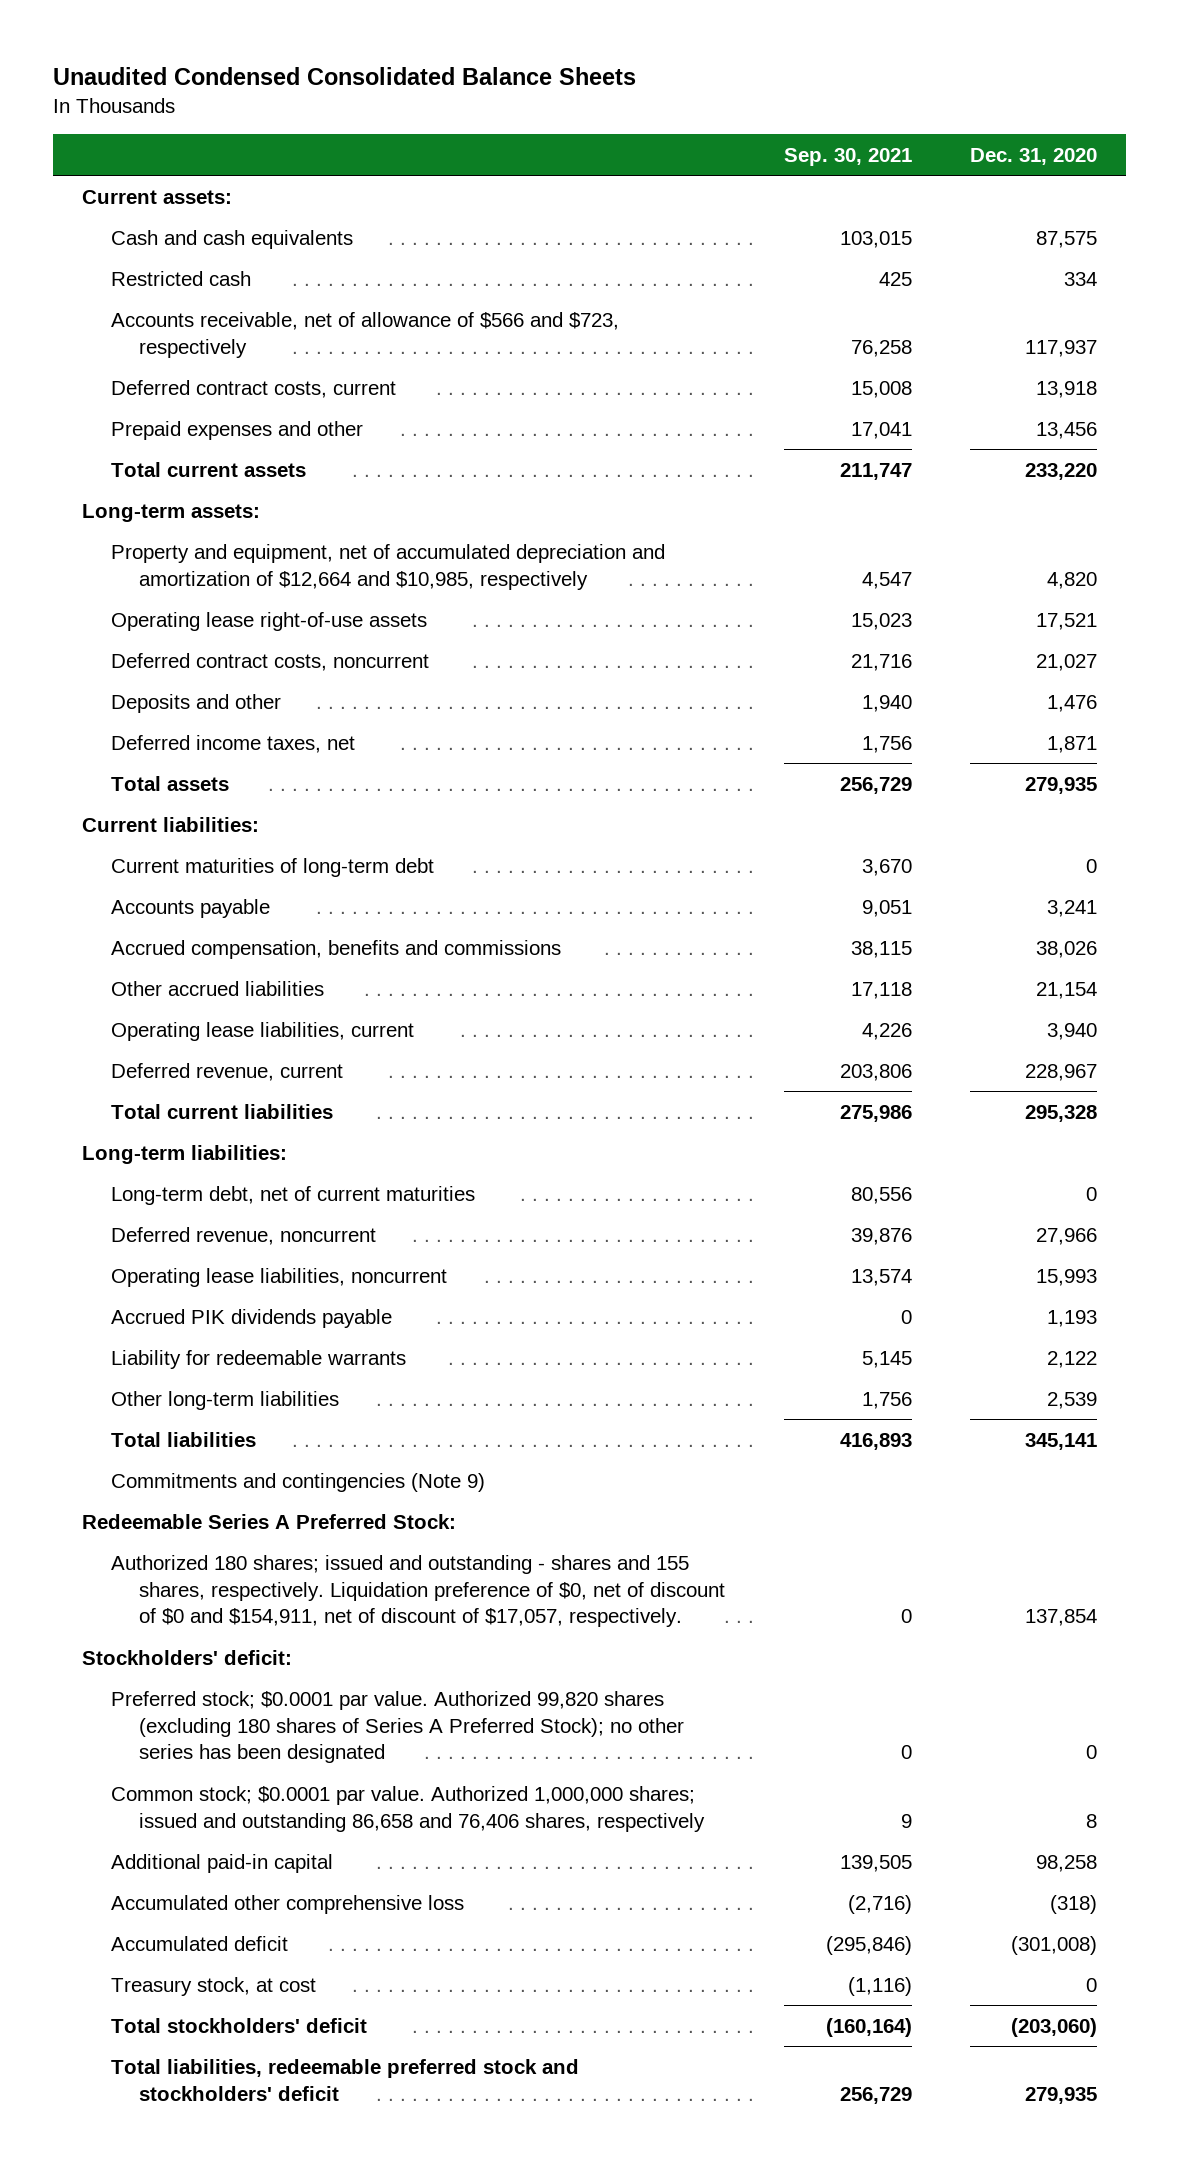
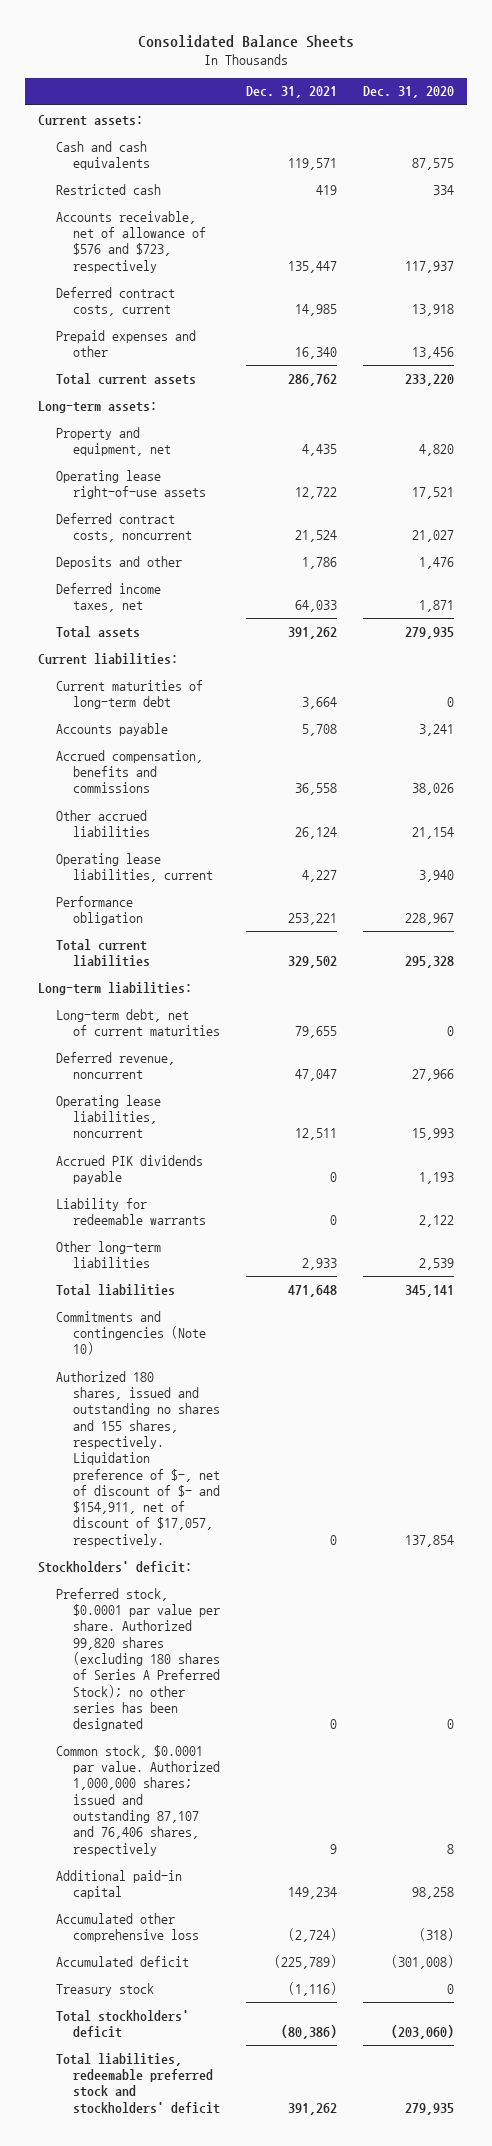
[53,67,637,86] Unaudited Condensed Consolidated Balance Sheets -> [137,35,354,49] Consolidated Balance Sheets
[783,147,912,166] Sep. 30, 2021 -> none
none -> [245,86,337,99] Dec. 31, 2021
[110,311,619,358] Accounts receivable, net of allowance of $566 and $723, respectively -> [55,210,207,273] Accounts receivable, net of allowance of $576 and $723, respectively
[110,543,665,590] Property and equipment, net of accumulated depreciation and amortization of $12,664 and $10,985, respectively -> [55,426,172,457] Property and equipment, net
[110,1062,343,1081] Deferred revenue, current -> [55,895,144,926] Performance obligation
[82,1513,457,1529] Redeemable Series A Preferred Stock: -> none
[110,1472,485,1492] Commitments and contingencies (Note 9) -> [55,1310,207,1356] Commitments and contingencies (Note 10)
[110,1554,726,1628] Authorized 180 shares; issued and outstanding - shares and 155 shares, respectively. Liquidation preference of $0, net of discount of $0 and $154,911, net of discount of $17,057, respectively. -> [55,1370,221,1547] Authorized 180 shares, issued and outstanding no shares and 155 shares, respectively. Liquidation preference of $-, net of discount of $- and $154,911, net of discount of $17,057, respectively.
[110,1690,685,1764] Preferred stock; $0.0001 par value. Authorized 99,820 shares (excluding 180 shares of Series A Preferred Stock); no other series has been designated -> [55,1587,221,1732] Preferred stock, $0.0001 par value per share. Authorized 99,820 shares (excluding 180 shares of Series A Preferred Stock); no other series has been designated
[110,1785,706,1832] Common stock; $0.0001 par value. Authorized 1,000,000 shares; issued and outstanding 86,658 and 76,406 shares, respectively -> [55,1744,221,1856] Common stock, $0.0001 par value. Authorized 1,000,000 shares; issued and outstanding 87,107 and 76,406 shares, respectively
[110,1976,316,1996] Treasury stock, at cost -> [55,1982,154,1996] Treasury stock

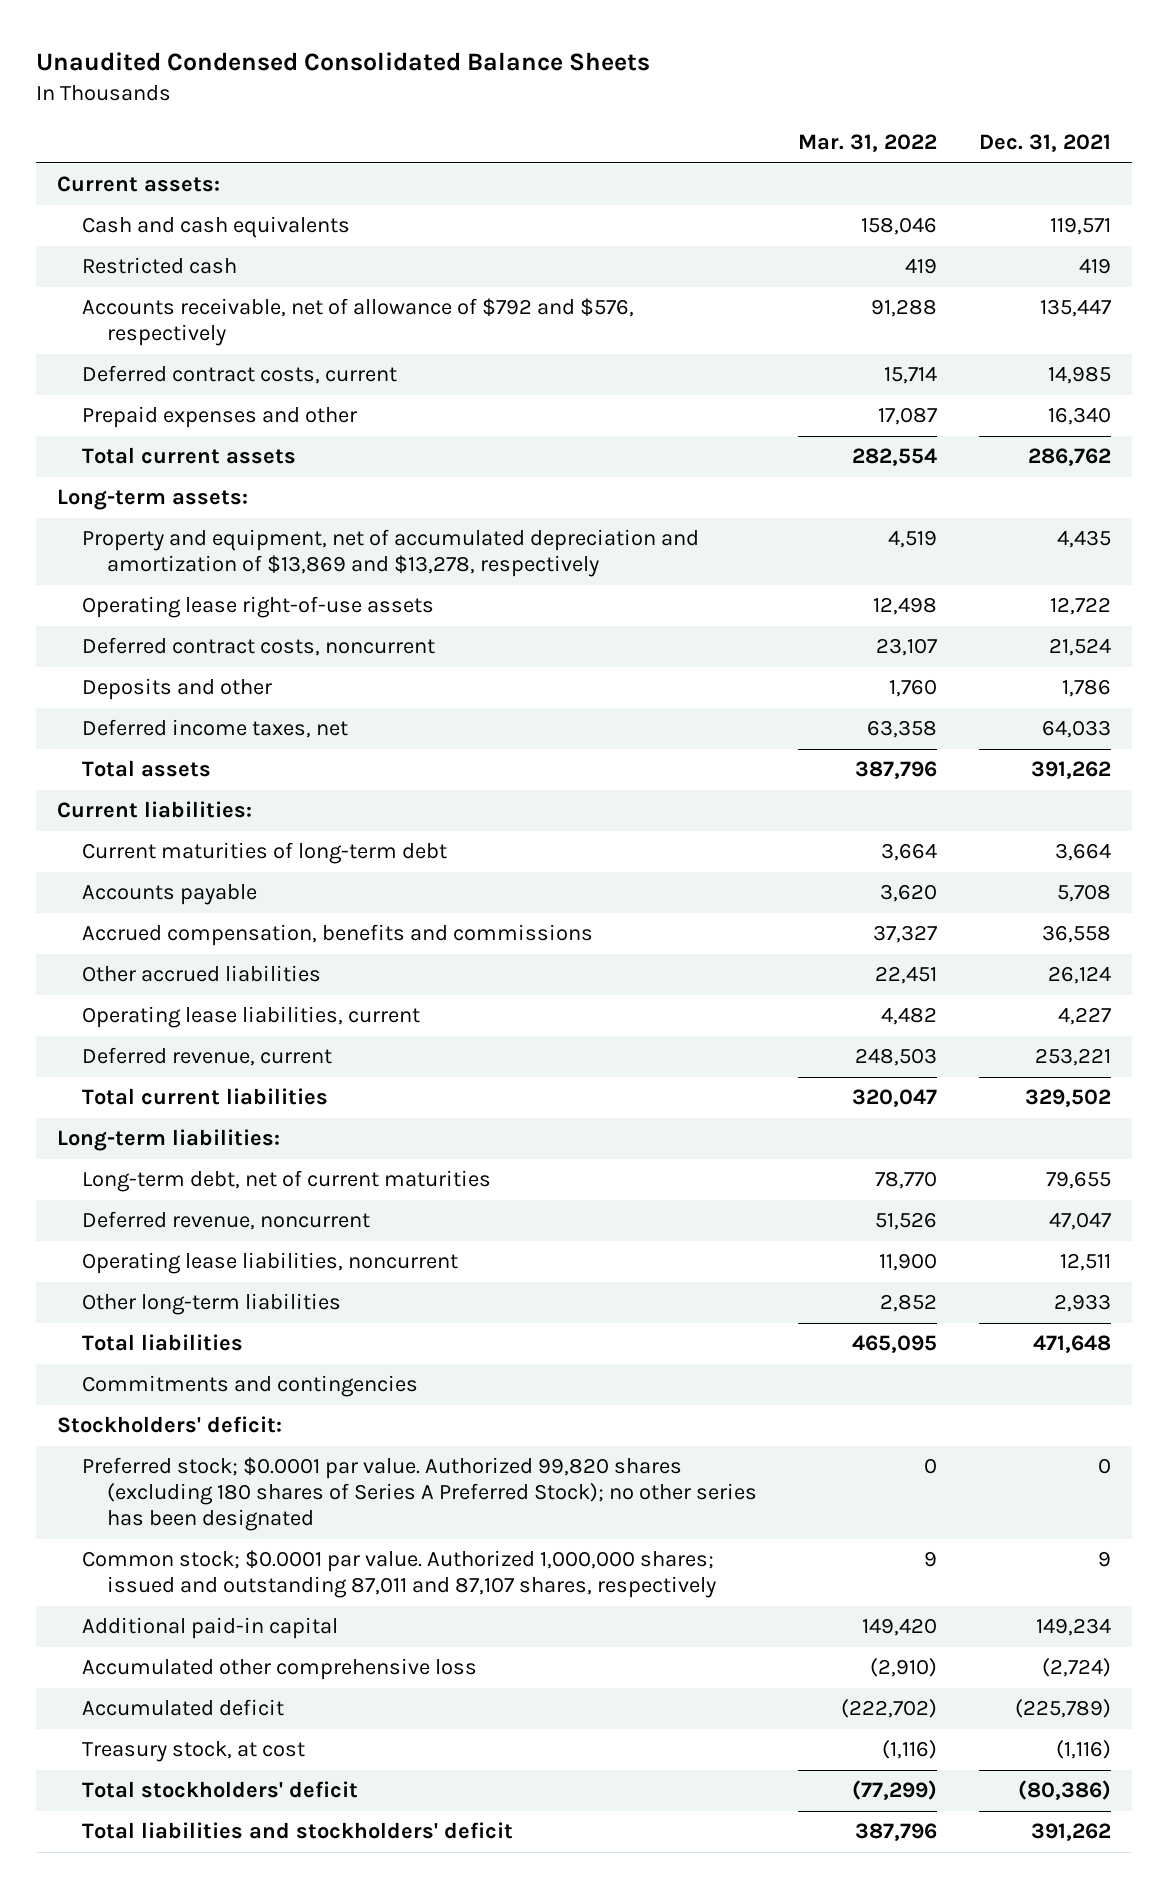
[137,35,354,49] Consolidated Balance Sheets -> [36,52,651,72] Unaudited Condensed Consolidated Balance Sheets
[362,86,454,99] Dec. 31, 2020 -> none
none -> [798,133,938,152] Mar. 31, 2022
[55,210,207,273] Accounts receivable, net of allowance of $576 and $723, respectively -> [82,298,635,347] Accounts receivable, net of allowance of $792 and $576, respectively
[55,426,172,457] Property and equipment, net -> [82,529,700,578] Property and equipment, net of accumulated depreciation and amortization of $13,869 and $13,278, respectively
[55,895,144,926] Performance obligation -> [82,1047,333,1067] Deferred revenue, current
[55,1154,203,1185] Accrued PIK dividends payable -> none
[55,1197,207,1226] Liability for redeemable warrants -> none
[55,1370,221,1547] Authorized 180 shares, issued and outstanding no shares and 155 shares, respectively. Liquidation preference of $-, net of discount of $- and $154,911, net of discount of $17,057, respectively. -> none
[55,1310,207,1356] Commitments and contingencies (Note 10) -> [82,1375,419,1398] Commitments and contingencies
[55,1587,221,1732] Preferred stock, $0.0001 par value per share. Authorized 99,820 shares (excluding 180 shares of Series A Preferred Stock); no other series has been designated -> [82,1457,757,1531] Preferred stock; $0.0001 par value. Authorized 99,820 shares (excluding 180 shares of Series A Preferred Stock); no other series has been designated
[55,1744,221,1856] Common stock, $0.0001 par value. Authorized 1,000,000 shares; issued and outstanding 87,107 and 76,406 shares, respectively -> [82,1550,716,1599] Common stock; $0.0001 par value. Authorized 1,000,000 shares; issued and outstanding 87,011 and 87,107 shares, respectively
[55,1982,154,1996] Treasury stock -> [82,1741,306,1763] Treasury stock, at cost
[55,2052,221,2114] Total liabilities, redeemable preferred stock and stockholders' deficit -> [82,1822,514,1840] Total liabilities and stockholders' deficit

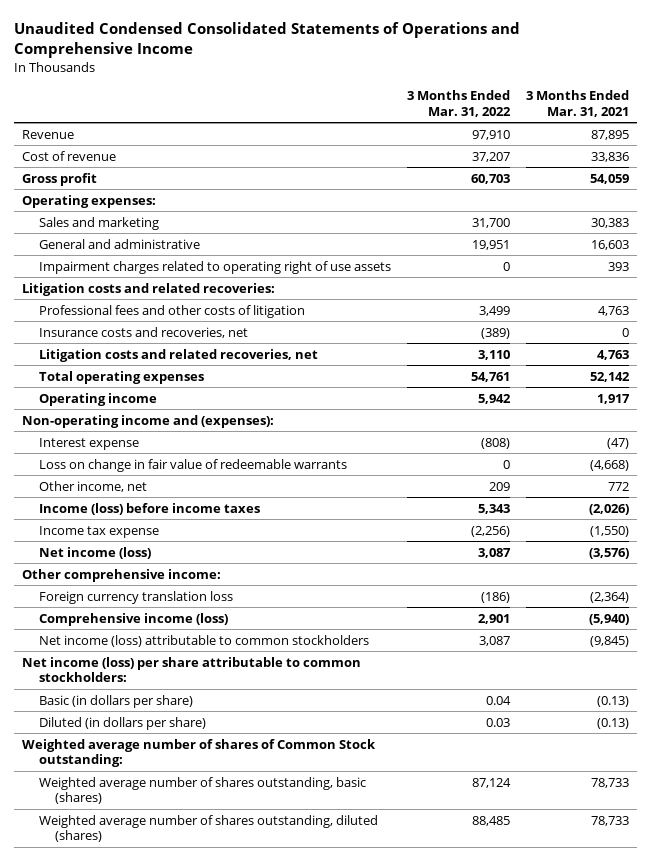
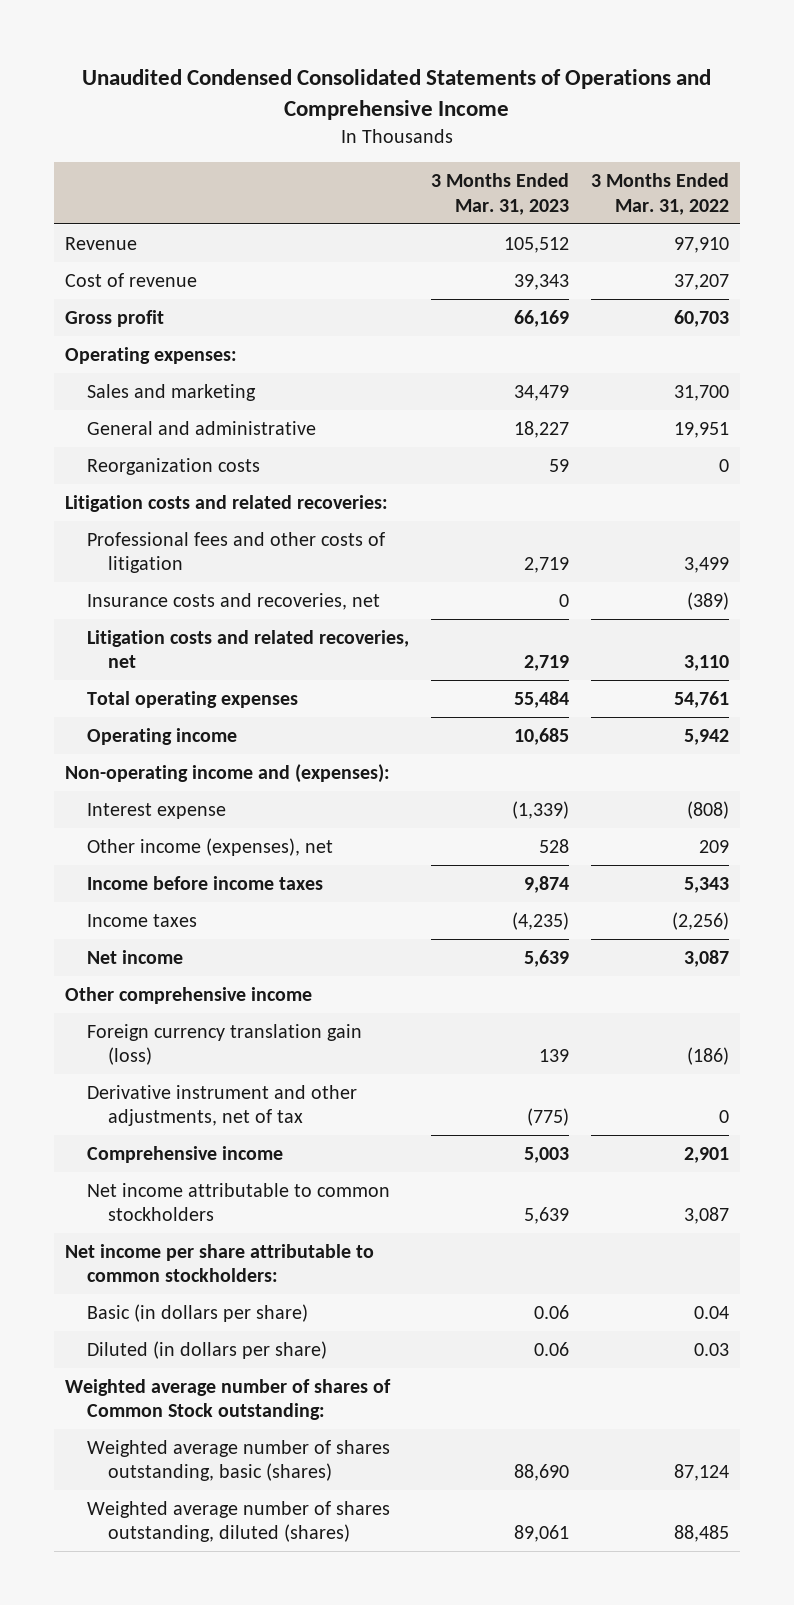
[526,90,630,117] 3 Months Ended Mar. 31, 2021 -> none
none -> [430,173,569,215] 3 Months Ended Mar. 31, 2023
[38,260,391,274] Impairment charges related to operating right of use assets -> none
none -> [86,457,260,475] Reorganization costs
[38,458,347,472] Loss on change in fair value of redeemable warrants -> none
[38,480,147,492] Other income, net -> [86,837,333,856] Other income (expenses), net
[38,502,260,515] Income (loss) before income taxes -> [86,875,323,890] Income before income taxes
[38,525,159,538] Income tax expense -> [86,913,197,927] Income taxes
[38,546,151,559] Net income (loss) -> [86,949,183,964] Net income
[22,568,222,582] Other comprehensive income: -> [64,986,312,1004] Other comprehensive income
[38,590,233,604] Foreign currency translation loss -> [86,1023,362,1066] Foreign currency translation gain (loss)
none -> [86,1084,357,1127] Derivative instrument and other adjustments, net of tax
[38,612,228,626] Comprehensive income (loss) -> [86,1145,283,1163] Comprehensive income
[38,634,369,647] Net income (loss) attributable to common stockholders -> [86,1182,390,1222] Net income attributable to common stockholders
[22,656,362,683] Net income (loss) per share attributable to common stockholders: -> [64,1243,374,1283] Net income per share attributable to common stockholders:

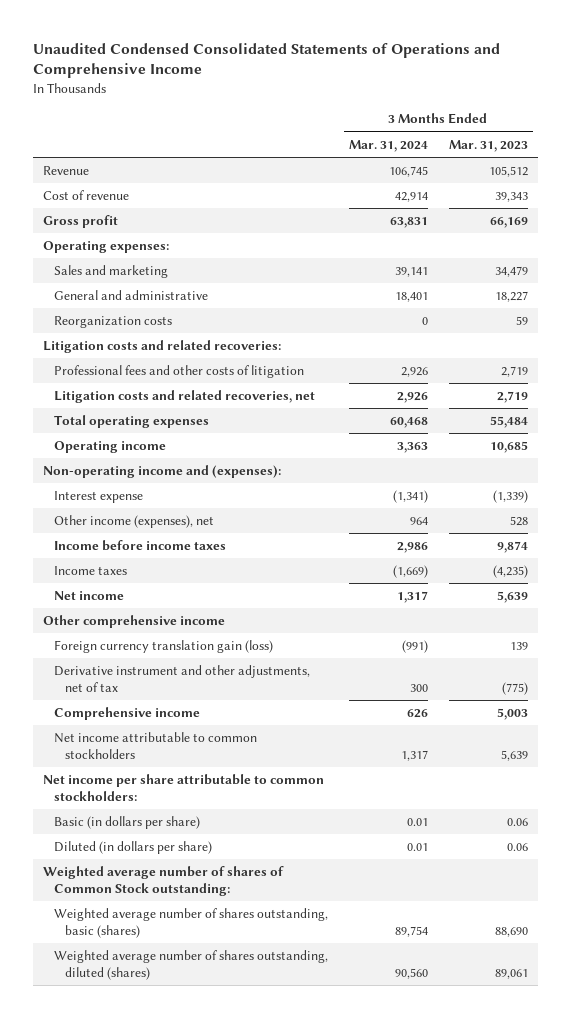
[590,173,729,215] 3 Months Ended Mar. 31, 2022 -> none
none -> [348,139,428,152] Mar. 31, 2024
[86,592,380,610] Insurance costs and recoveries, net -> none

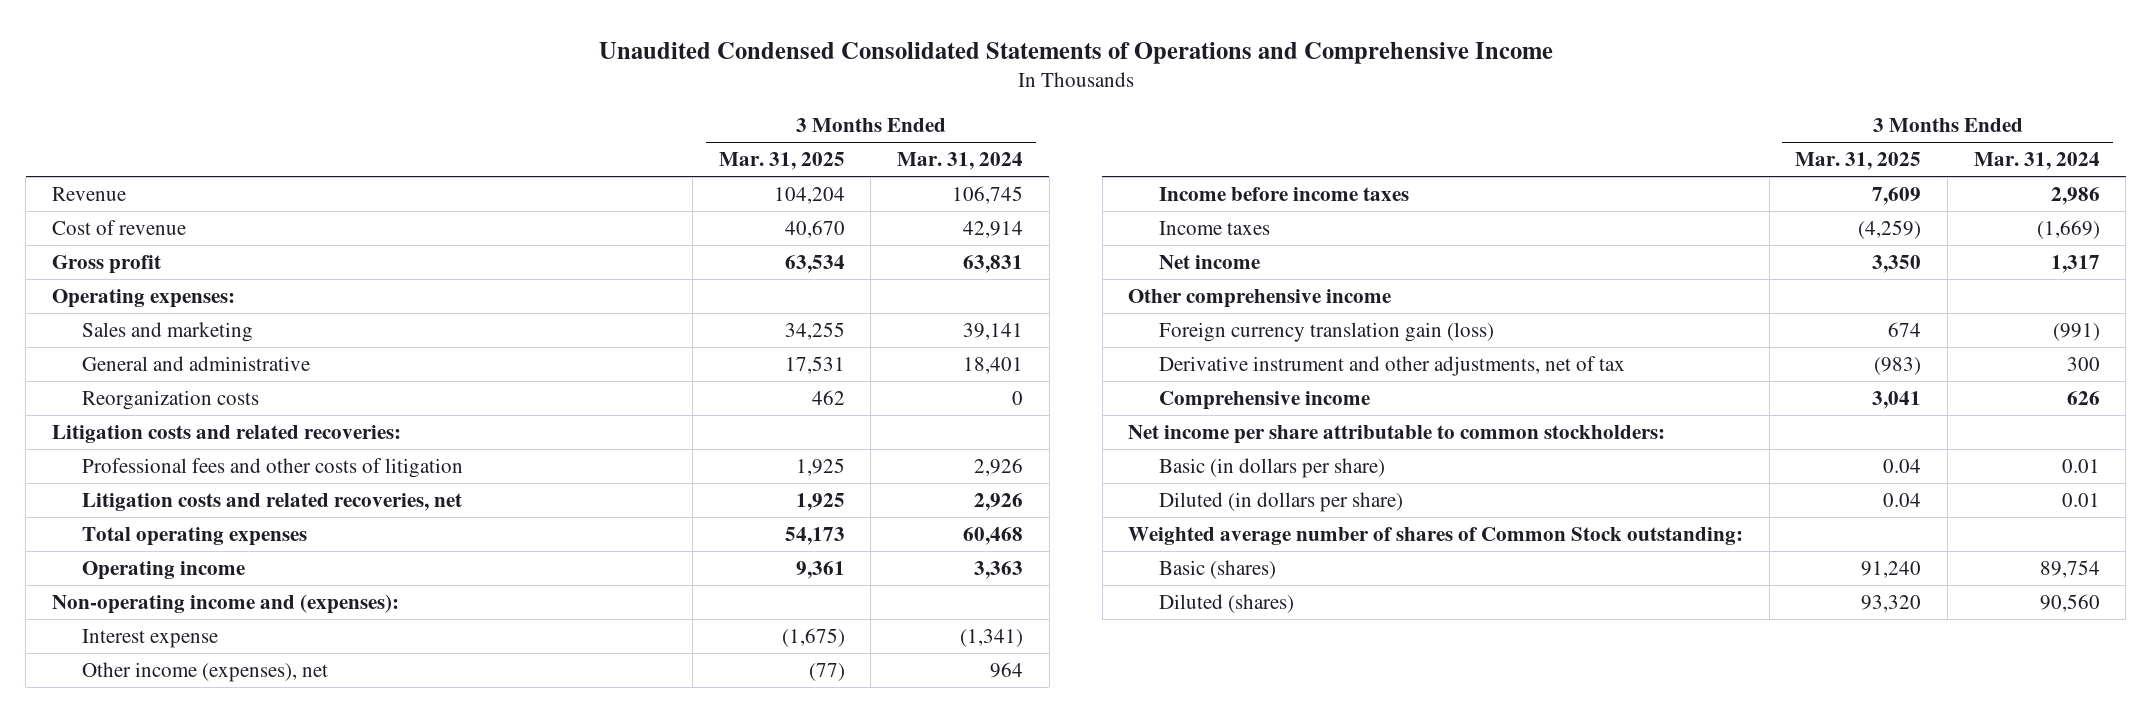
[448,139,528,152] Mar. 31, 2023 -> none
none -> [718,152,845,171] Mar. 31, 2025
[53,732,257,759] Net income attributable to common stockholders -> none
[53,908,328,938] Weighted average number of shares outstanding, basic (shares) -> [1158,559,1276,579] Basic (shares)
[53,950,328,980] Weighted average number of shares outstanding, diluted (shares) -> [1158,593,1294,613] Diluted (shares)

